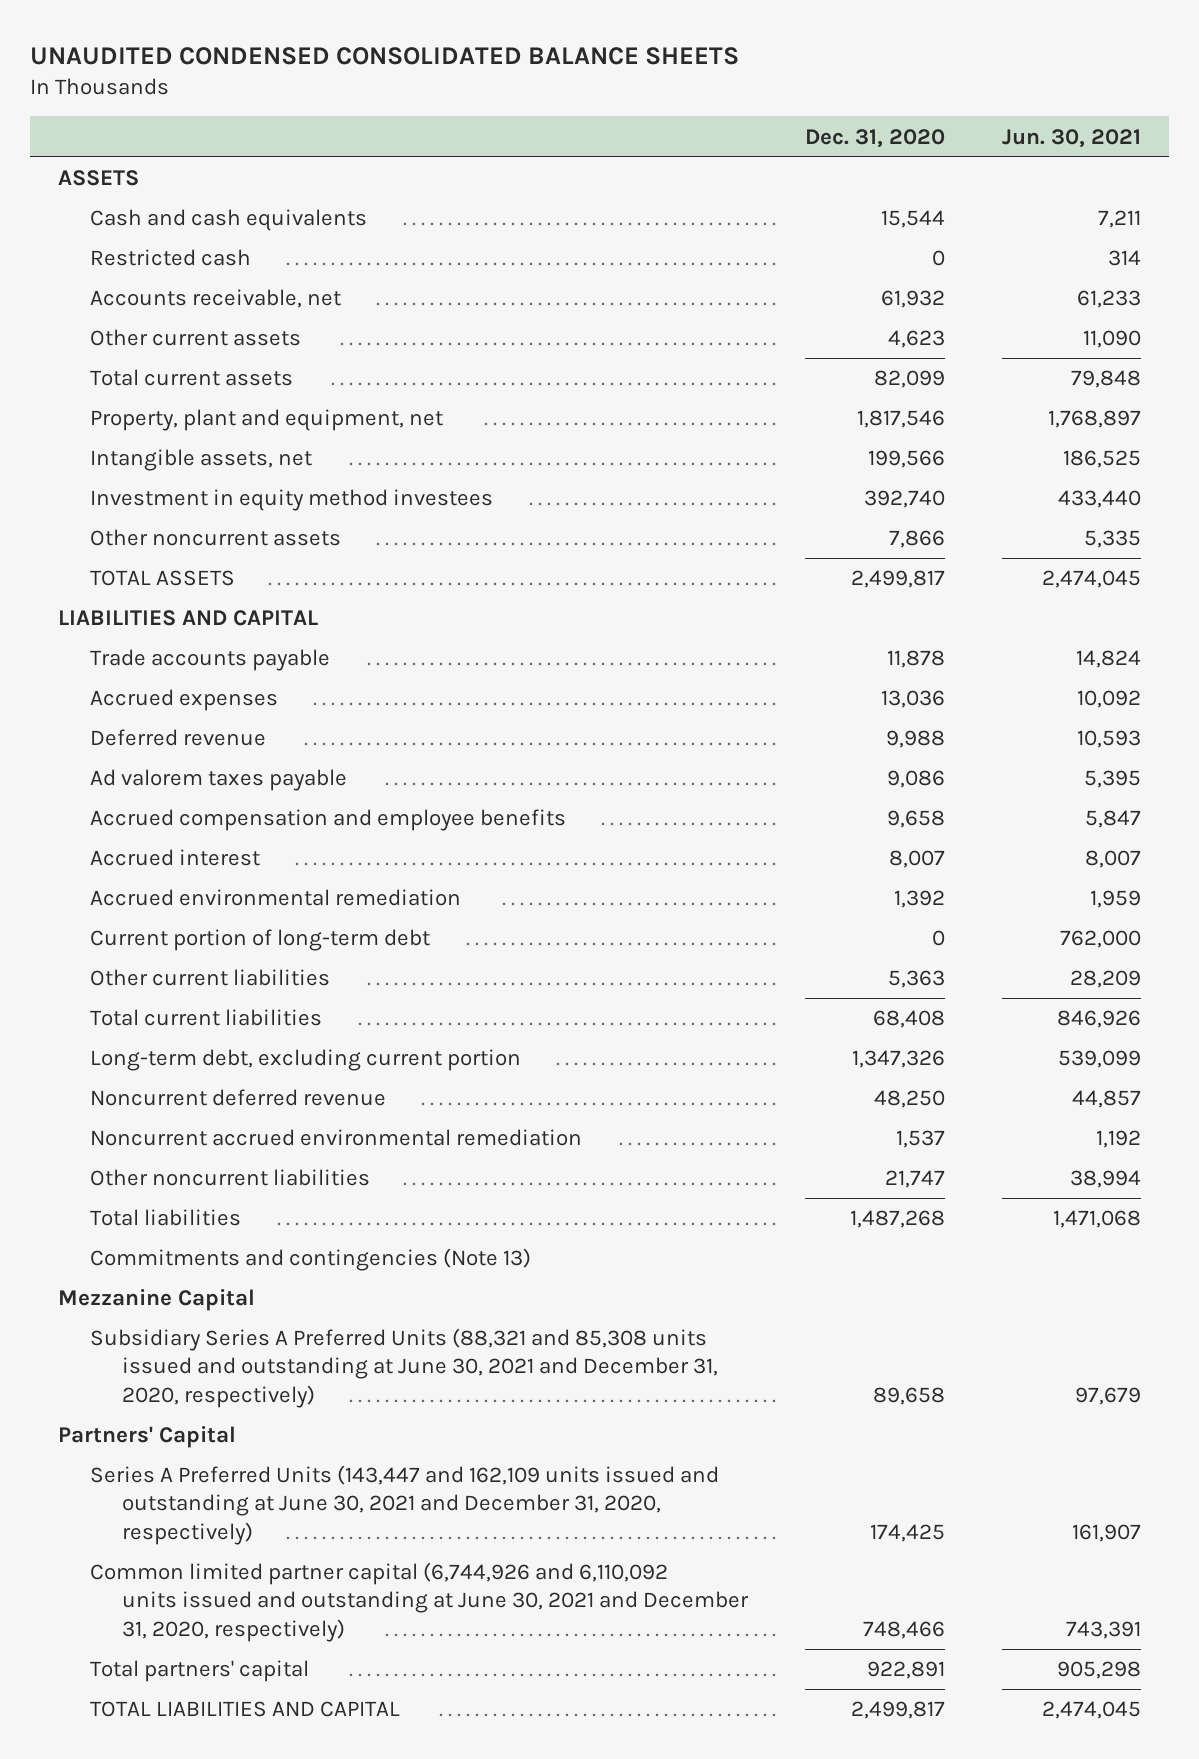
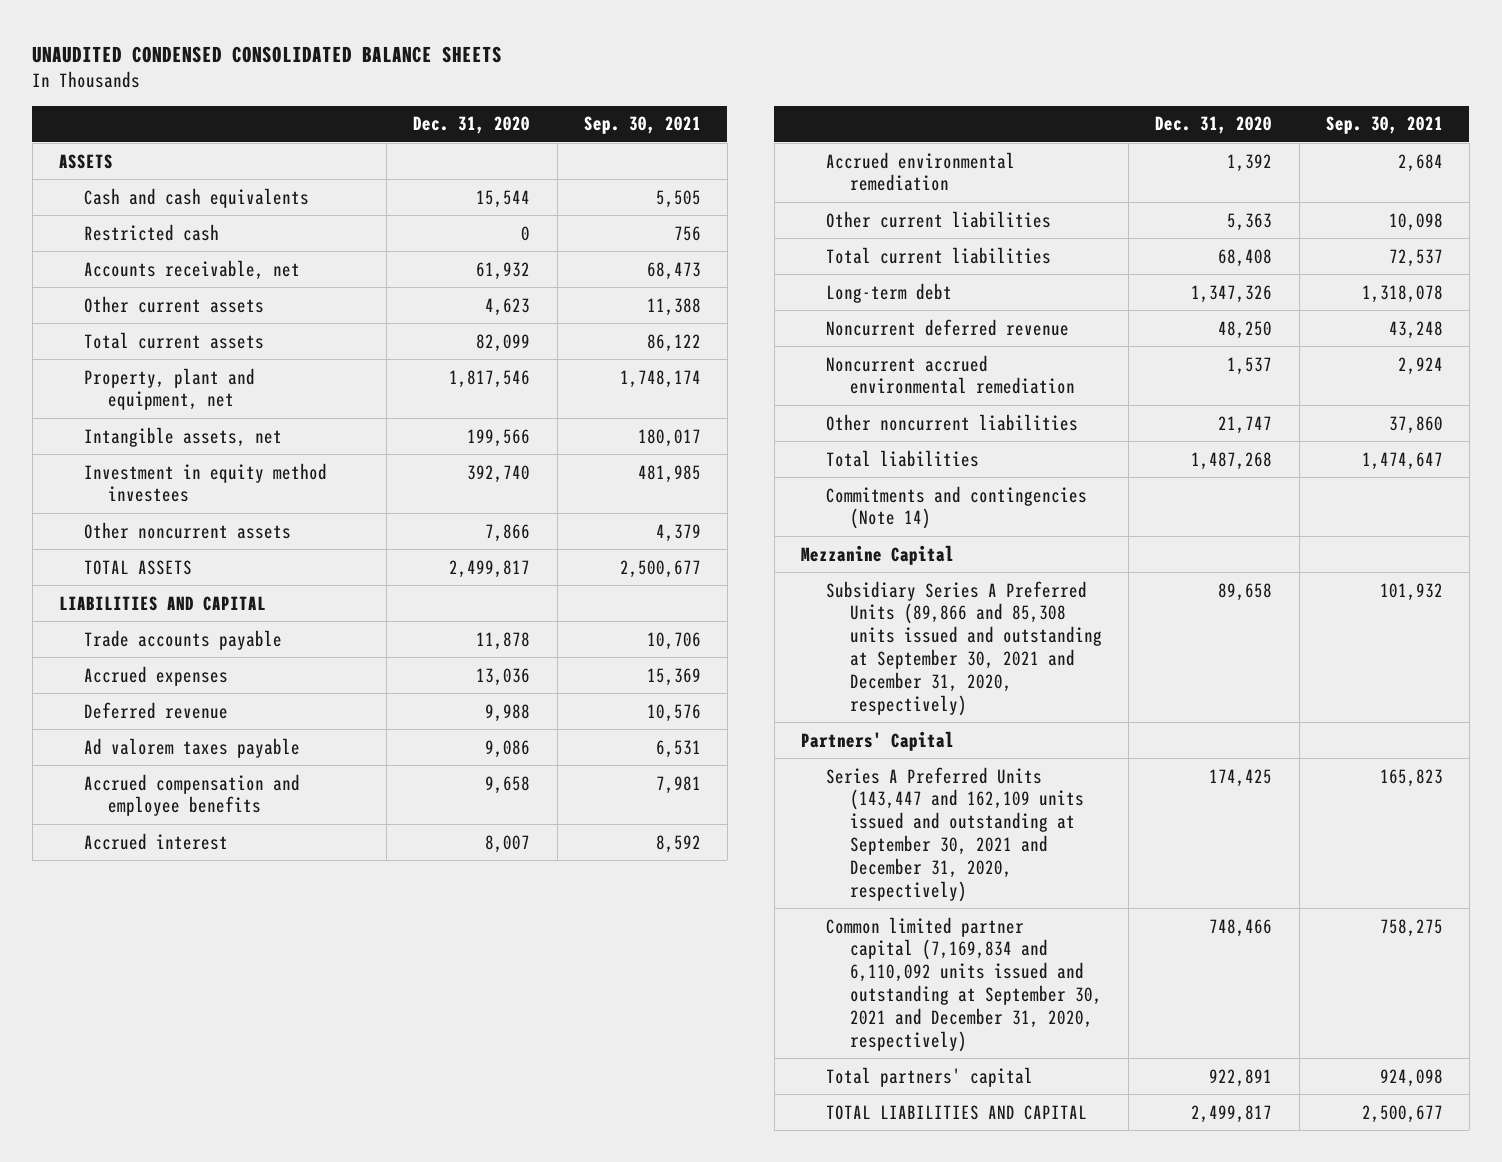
[1001,128,1141,148] Jun. 30, 2021 -> none
none -> [583,116,701,135] Sep. 30, 2021
[90,929,431,952] Current portion of long-term debt -> none
[90,1049,522,1072] Long-term debt, excluding current portion -> [825,282,952,303] Long-term debt
[90,1248,532,1272] Commitments and contingencies (Note 13) -> [825,485,1087,530] Commitments and contingencies (Note 14)
[90,1328,719,1408] Subsidiary Series A Preferred Units (88,321 and 85,308 units issued and outstanding at June 30, 2021 and December 31, 2020, respectively) -> [825,580,1103,716] Subsidiary Series A Preferred Units (89,866 and 85,308 units issued and outstanding at September 30, 2021 and December 31, 2020, respectively)
[90,1465,720,1545] Series A Preferred Units (143,447 and 162,109 units issued and outstanding at June 30, 2021 and December 31, 2020, respectively) -> [825,766,1085,902] Series A Preferred Units (143,447 and 162,109 units issued and outstanding at September 30, 2021 and December 31, 2020, respectively)
[90,1562,750,1642] Common limited partner capital (6,744,926 and 6,110,092 units issued and outstanding at June 30, 2021 and December 31, 2020, respectively) -> [825,916,1103,1052] Common limited partner capital (7,169,834 and 6,110,092 units issued and outstanding at September 30, 2021 and December 31, 2020, respectively)

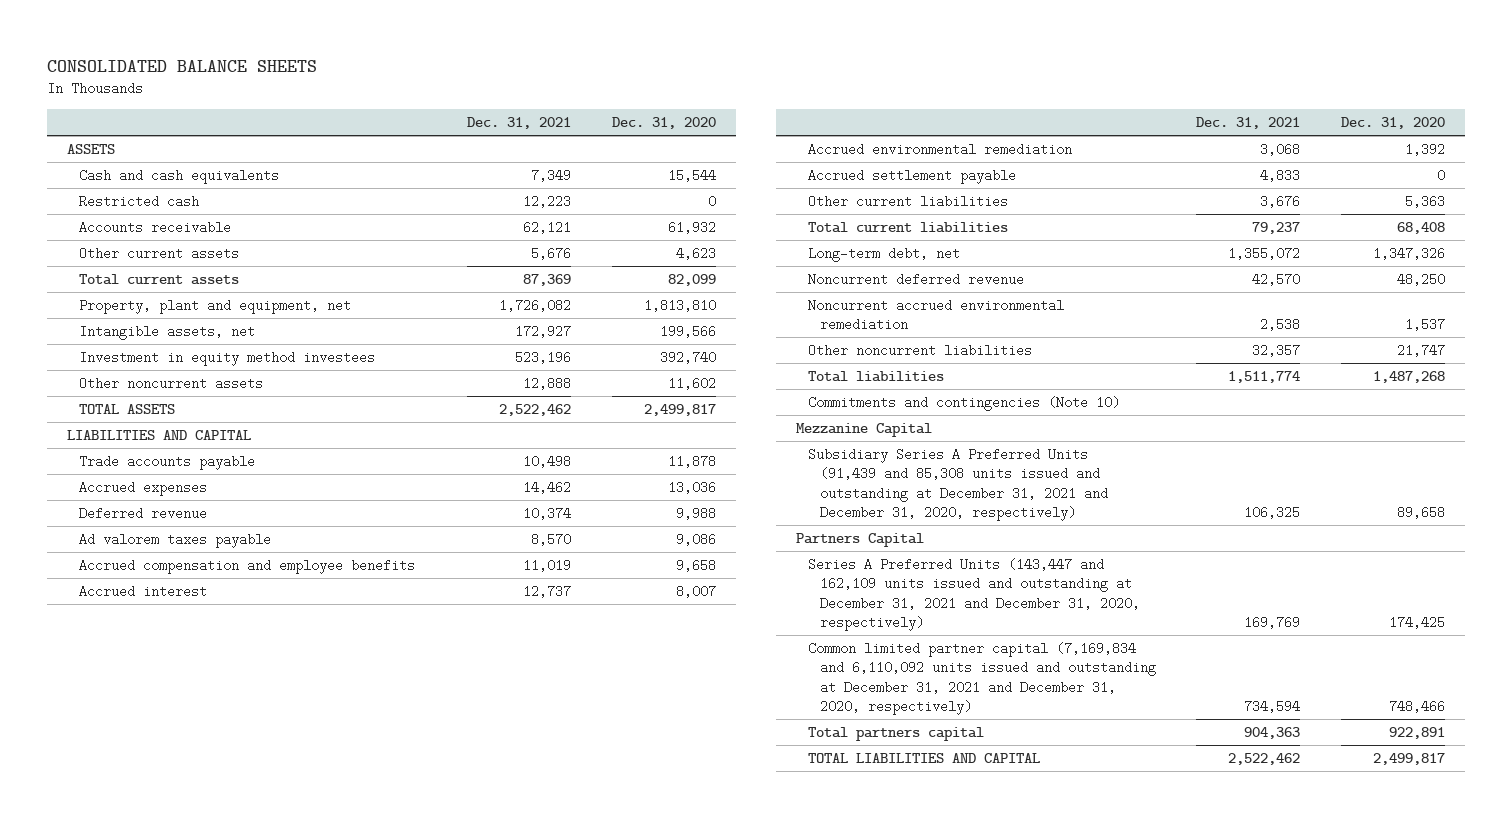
[32,45,503,63] UNAUDITED CONDENSED CONSOLIDATED BALANCE SHEETS -> [47,59,318,72] CONSOLIDATED BALANCE SHEETS
[583,116,701,135] Sep. 30, 2021 -> none
none -> [467,117,572,130] Dec. 31, 2021
[83,259,300,280] Accounts receivable, net -> [79,220,232,234] Accounts receivable
[449,369,531,388] 1,817,546 -> [643,298,716,312] 1,813,810
[485,523,531,542] 7,866 -> [667,376,716,390] 11,602
none -> [807,168,1016,184] Accrued settlement payable
[825,282,952,303] Long-term debt -> [807,246,960,262] Long-term debt, net
[825,485,1087,530] Commitments and contingencies (Note 14) -> [807,395,1120,411] Commitments and contingencies (Note 10)
[825,580,1103,716] Subsidiary Series A Preferred Units (89,866 and 85,308 units issued and outstanding at September 30, 2021 and December 31, 2020, respectively) -> [807,447,1108,522] Subsidiary Series A Preferred Units (91,439 and 85,308 units issued and outstanding at December 31, 2021 and December 31, 2020, respectively)
[801,730,955,751] Partners' Capital -> [796,532,925,547] Partners Capital
[825,766,1085,902] Series A Preferred Units (143,447 and 162,109 units issued and outstanding at September 30, 2021 and December 31, 2020, respectively) -> [807,557,1140,632] Series A Preferred Units (143,447 and 162,109 units issued and outstanding at December 31, 2021 and December 31, 2020, respectively)
[825,916,1103,1052] Common limited partner capital (7,169,834 and 6,110,092 units issued and outstanding at September 30, 2021 and December 31, 2020, respectively) -> [807,641,1156,716] Common limited partner capital (7,169,834 and 6,110,092 units issued and outstanding at December 31, 2021 and December 31, 2020, respectively)
[825,1066,1033,1087] Total partners' capital -> [807,726,984,741] Total partners capital

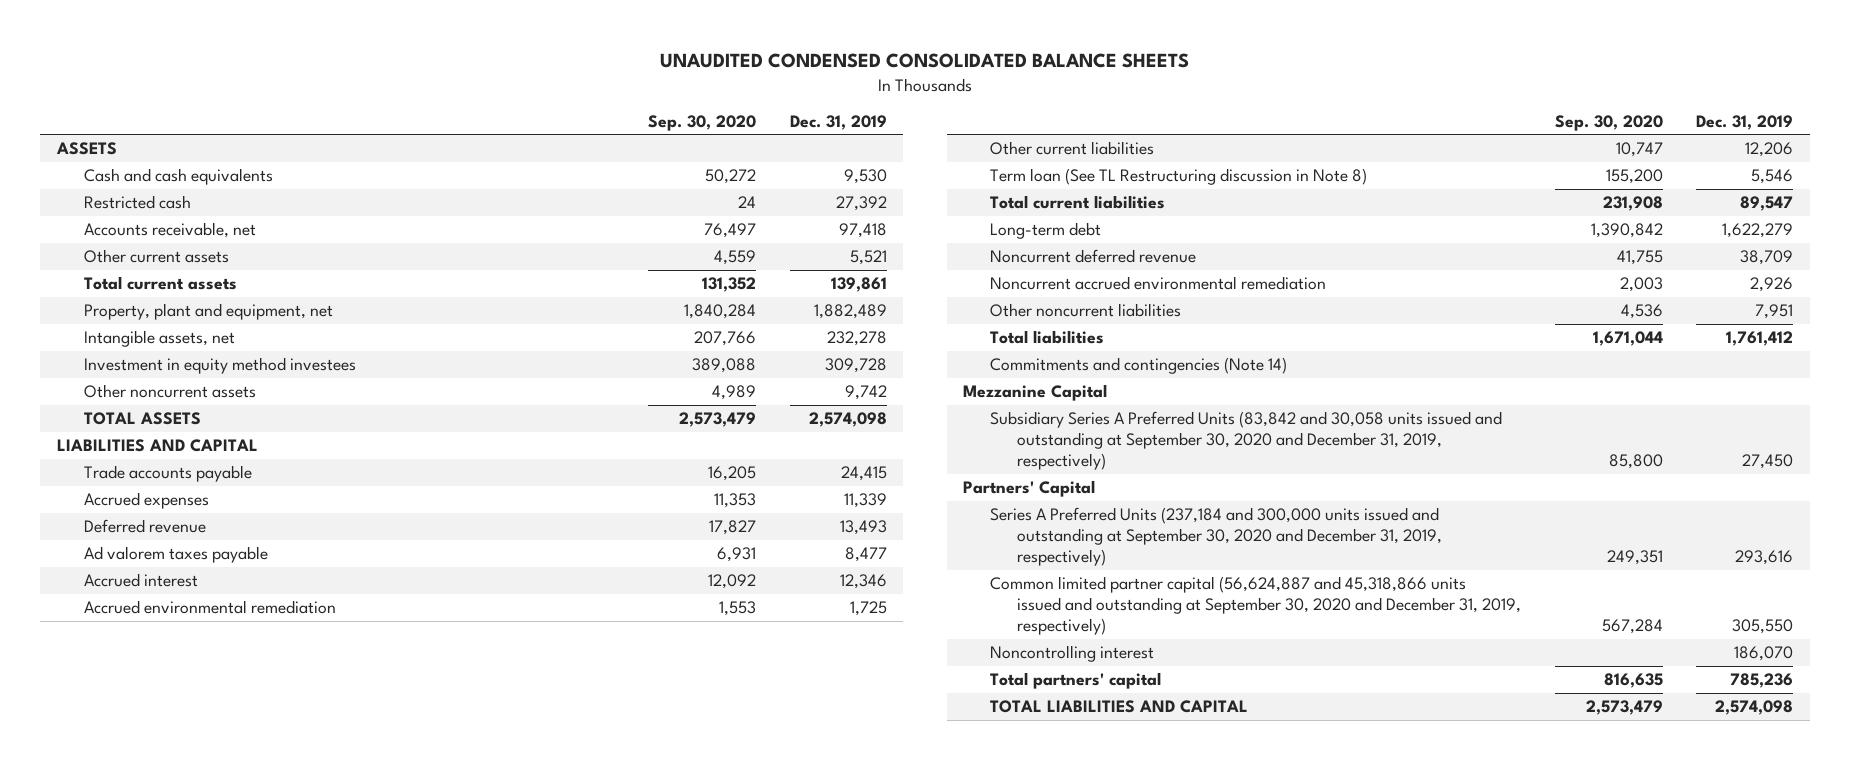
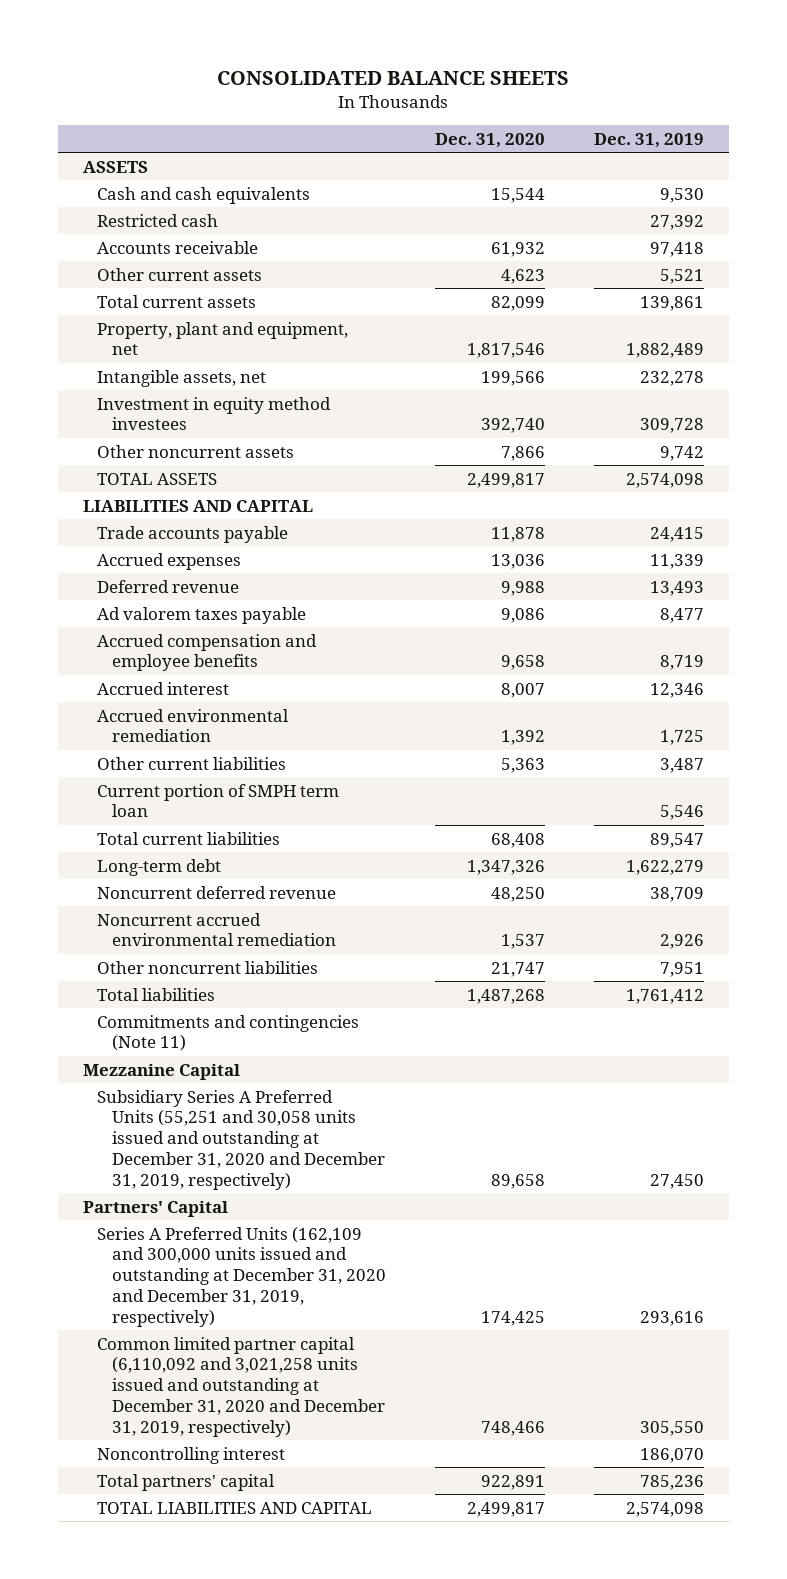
[660,53,1190,69] UNAUDITED CONDENSED CONSOLIDATED BALANCE SHEETS -> [217,70,570,85] CONSOLIDATED BALANCE SHEETS
[648,114,757,131] Sep. 30, 2020 -> none
none -> [435,132,546,148] Dec. 31, 2020
[83,221,256,238] Accounts receivable, net -> [97,240,259,254] Accounts receivable
none -> [97,633,318,672] Accrued compensation and employee benefits
[1745,141,1794,157] 12,206 -> [660,757,705,773] 3,487
[990,167,1368,185] Term loan (See TL Restructuring discussion in Note 8) -> [97,783,340,818] Current portion of SMPH term loan
[990,356,1288,374] Commitments and contingencies (Note 14) -> [97,1014,360,1052] Commitments and contingencies (Note 11)
[990,410,1503,471] Subsidiary Series A Preferred Units (83,842 and 30,058 units issued and outstanding at September 30, 2020 and December 31, 2019, respectively) -> [97,1089,386,1190] Subsidiary Series A Preferred Units (55,251 and 30,058 units issued and outstanding at December 31, 2020 and December 31, 2019, respectively)
[990,506,1443,567] Series A Preferred Units (237,184 and 300,000 units issued and outstanding at September 30, 2020 and December 31, 2019, respectively) -> [97,1226,387,1327] Series A Preferred Units (162,109 and 300,000 units issued and outstanding at December 31, 2020 and December 31, 2019, respectively)
[990,575,1522,636] Common limited partner capital (56,624,887 and 45,318,866 units issued and outstanding at September 30, 2020 and December 31, 2019, respectively) -> [97,1336,386,1437] Common limited partner capital (6,110,092 and 3,021,258 units issued and outstanding at December 31, 2020 and December 31, 2019, respectively)

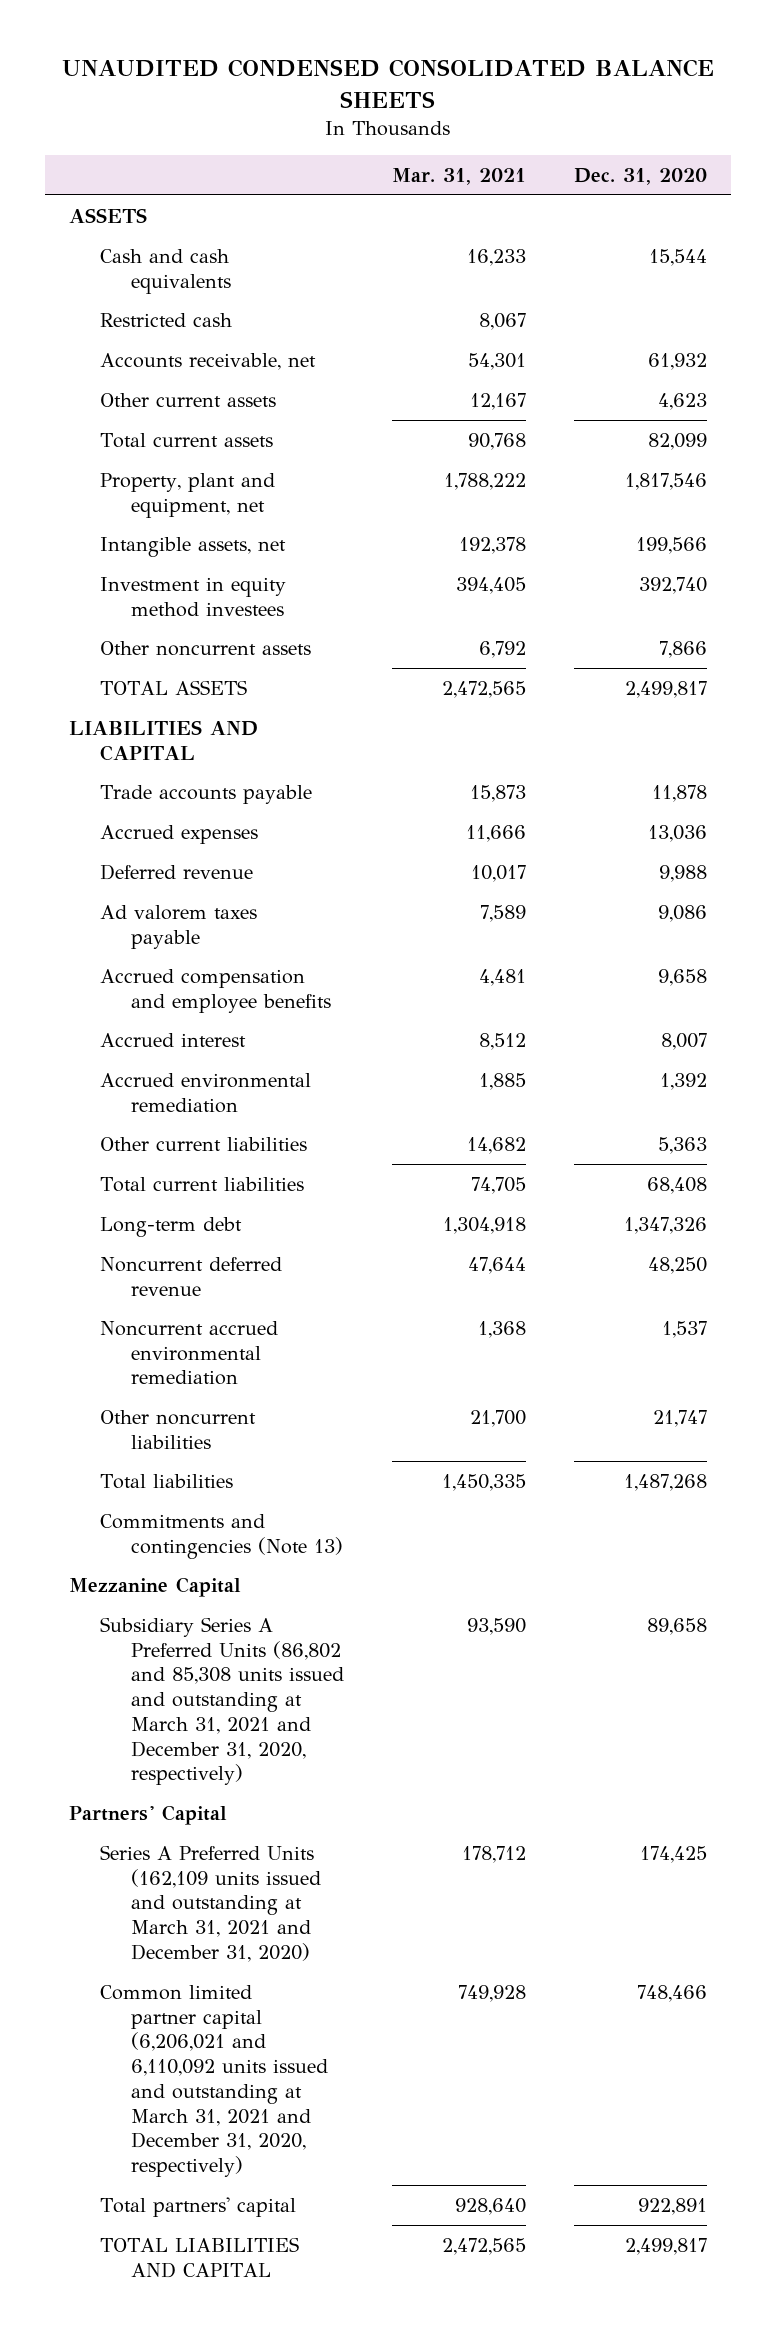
[217,70,570,85] CONSOLIDATED BALANCE SHEETS -> [61,59,714,108] UNAUDITED CONDENSED CONSOLIDATED BALANCE SHEETS
[594,132,705,148] Dec. 31, 2019 -> none
none -> [391,167,526,185] Mar. 31, 2021
[97,240,259,254] Accounts receivable -> [99,352,316,370] Accounts receivable, net
[97,783,340,818] Current portion of SMPH term loan -> none
[97,1014,360,1052] Commitments and contingencies (Note 11) -> [99,1513,344,1559] Commitments and contingencies (Note 13)
[97,1089,386,1190] Subsidiary Series A Preferred Units (55,251 and 30,058 units issued and outstanding at December 31, 2020 and December 31, 2019, respectively) -> [99,1616,345,1786] Subsidiary Series A Preferred Units (86,802 and 85,308 units issued and outstanding at March 31, 2021 and December 31, 2020, respectively)
[97,1446,286,1464] Noncontrolling interest -> none
[97,1226,387,1327] Series A Preferred Units (162,109 and 300,000 units issued and outstanding at December 31, 2020 and December 31, 2019, respectively) -> [99,1844,322,1962] Series A Preferred Units (162,109 units issued and outstanding at March 31, 2021 and December 31, 2020)
[97,1336,386,1437] Common limited partner capital (6,110,092 and 3,021,258 units issued and outstanding at December 31, 2020 and December 31, 2019, respectively) -> [99,1984,329,2178] Common limited partner capital (6,206,021 and 6,110,092 units issued and outstanding at March 31, 2021 and December 31, 2020, respectively)

